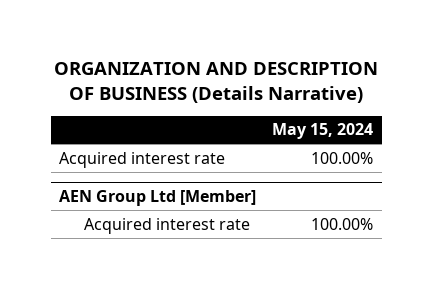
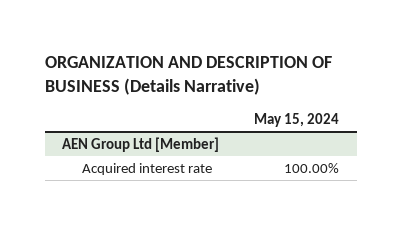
[58,151,225,168] Acquired interest rate -> none

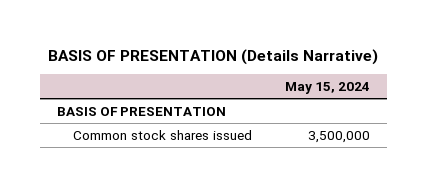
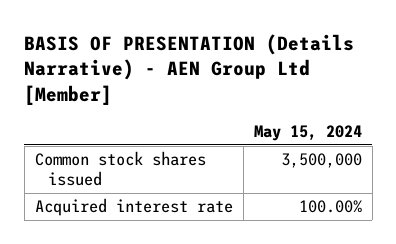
[48,49,379,66] BASIS OF PRESENTATION (Details Narrative) -> [24,33,355,106] BASIS OF PRESENTATION (Details Narrative) - AEN Group Ltd [Member]
[56,106,226,116] BASIS OF PRESENTATION -> none
none -> [34,198,233,217] Acquired interest rate

